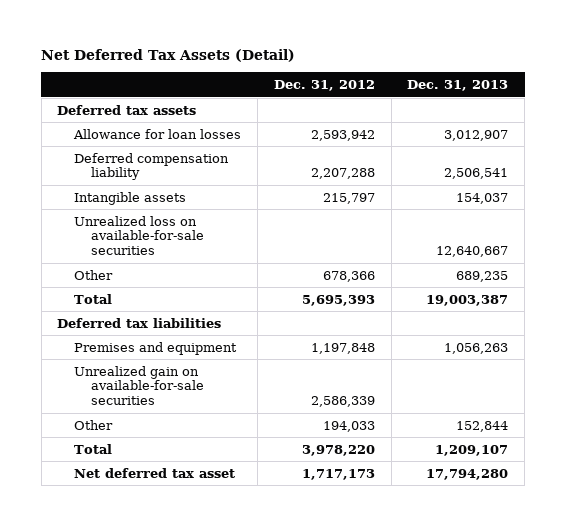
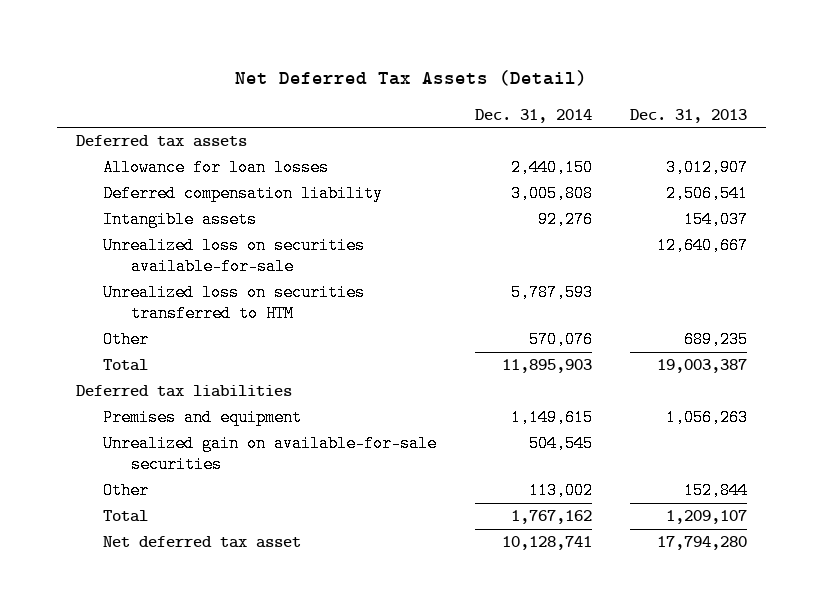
[273,79,375,91] Dec. 31, 2012 -> none
none -> [474,108,592,123] Dec. 31, 2014
[74,215,204,256] Unrealized loss on available-for-sale securities -> [103,237,366,275] Unrealized loss on securities available-for-sale
none -> [103,284,366,322] Unrealized loss on securities transferred to HTM

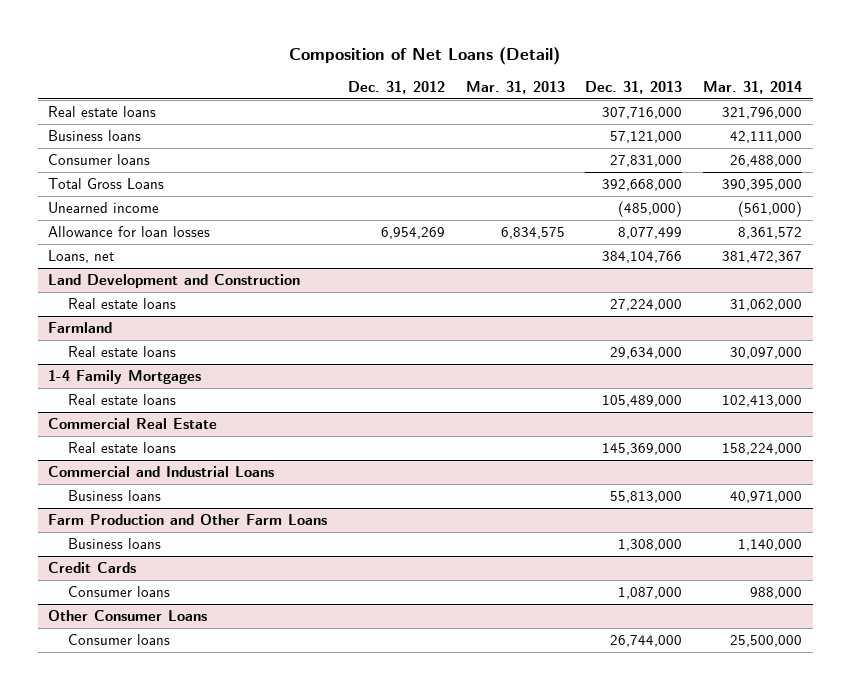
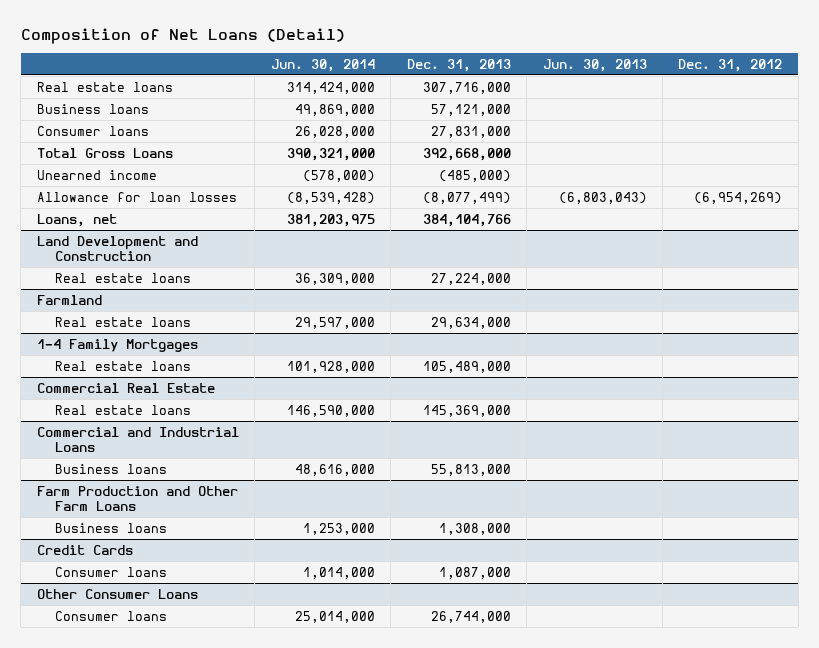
[465,81,565,95] Mar. 31, 2013 -> none
[703,81,803,95] Mar. 31, 2014 -> none
none -> [270,58,375,72] Jun. 30, 2014
none -> [542,58,647,72] Jun. 30, 2013
[380,227,445,240] 6,954,269 -> [694,191,783,204] (6,954,269)
[618,227,683,240] 8,077,499 -> [422,191,511,204] (8,077,499)

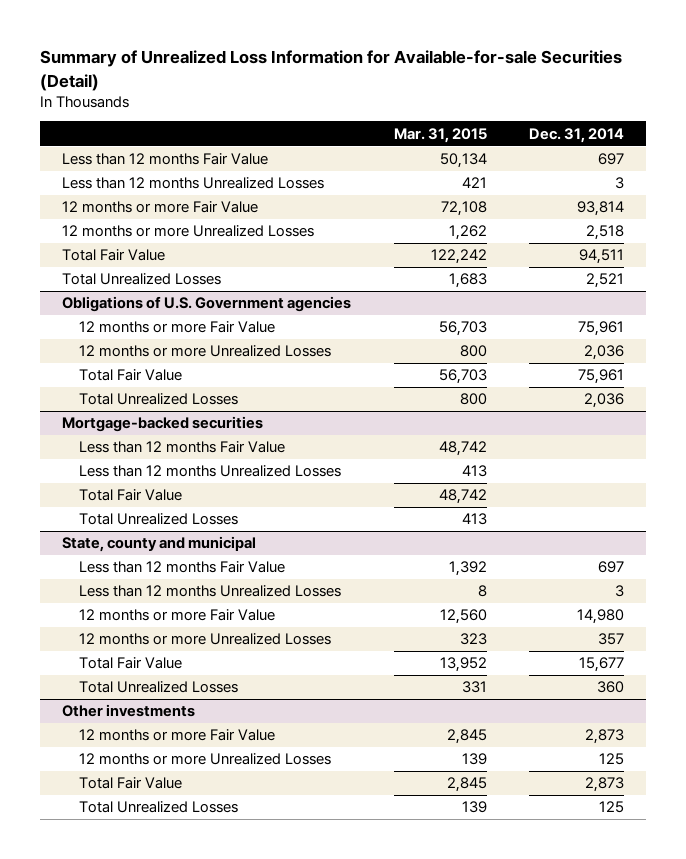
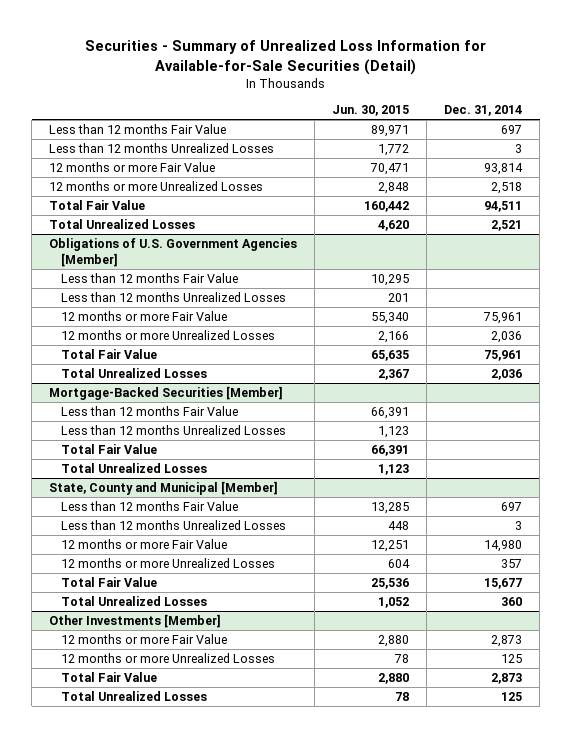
[40,50,623,91] Summary of Unrealized Loss Information for Available-for-sale Securities (Detail) -> [84,40,486,75] Securities - Summary of Unrealized Loss Information for Available-for-Sale Securities (Detail)
[393,127,487,143] Mar. 31, 2015 -> none
none -> [332,105,410,117] Jun. 30, 2015
[61,296,351,313] Obligations of U.S. Government agencies -> [49,237,298,267] Obligations of U.S. Government Agencies [Member]
none -> [60,272,238,283] Less than 12 months Fair Value
none -> [60,291,286,302] Less than 12 months Unrealized Losses
[61,416,263,433] Mortgage-backed securities -> [49,385,284,400] Mortgage-Backed Securities [Member]
[61,536,256,553] State, county and municipal -> [49,480,279,495] State, County and Municipal [Member]
[61,704,195,718] Other investments -> [49,613,222,628] Other Investments [Member]

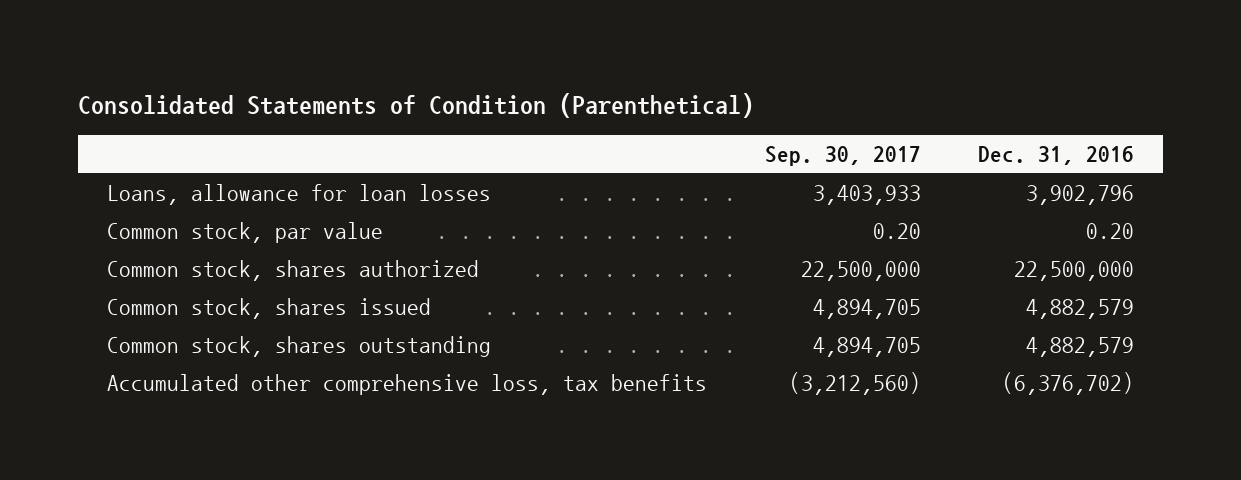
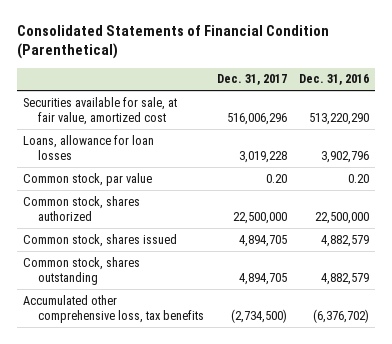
[77,92,754,118] Consolidated Statements of Condition (Parenthetical) -> [16,24,329,60] Consolidated Statements of Financial Condition (Parenthetical)
[764,145,921,166] Sep. 30, 2017 -> none
none -> [216,74,287,86] Dec. 31, 2017
none -> [22,96,177,126] Securities available for sale, at fair value, amortized cost

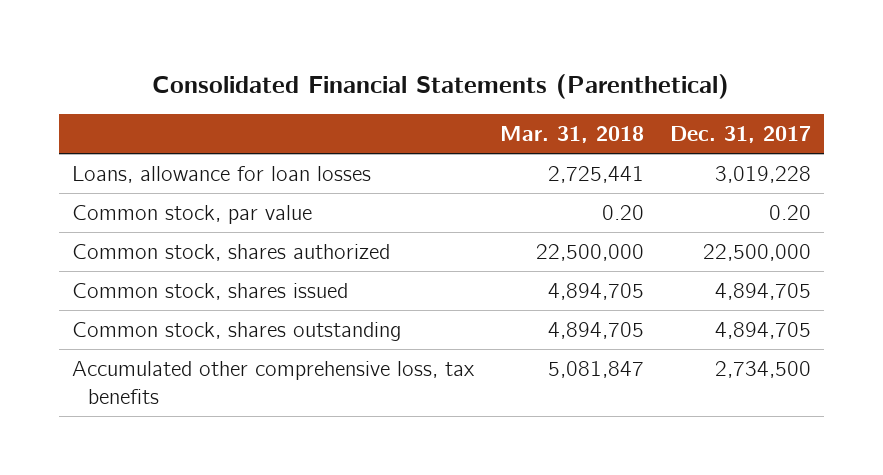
[16,24,329,60] Consolidated Statements of Financial Condition (Parenthetical) -> [152,73,730,99] Consolidated Financial Statements (Parenthetical)
[299,74,370,86] Dec. 31, 2016 -> none
none -> [499,126,644,144] Mar. 31, 2018
[22,96,177,126] Securities available for sale, at fair value, amortized cost -> none
[230,309,287,324] (2,734,500) -> [714,360,811,378] 2,734,500

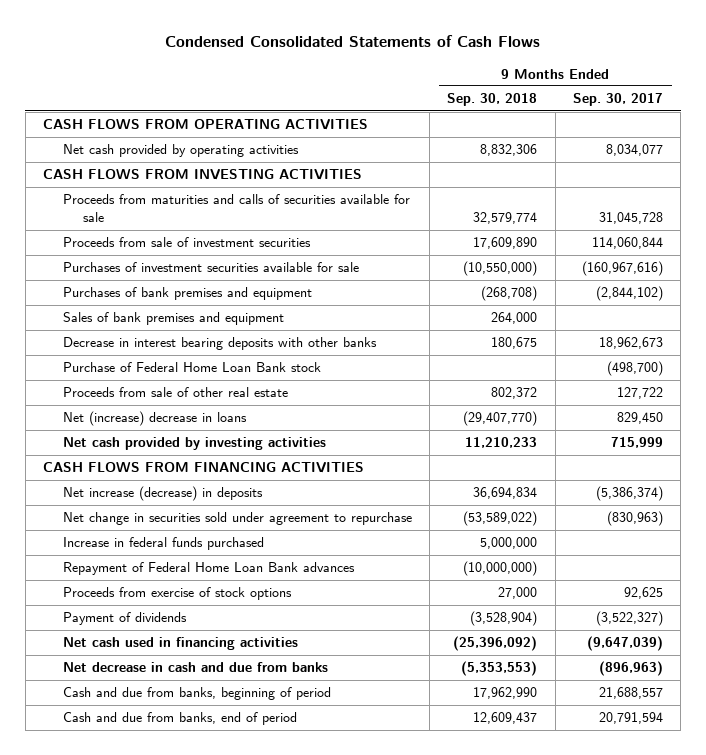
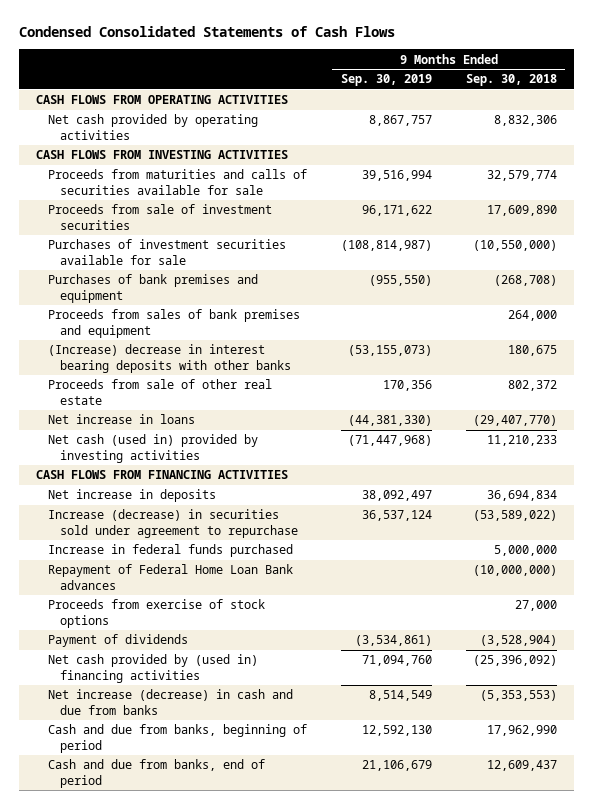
[573,93,664,107] Sep. 30, 2017 -> none
none -> [340,74,432,87] Sep. 30, 2019
[62,362,321,373] Purchase of Federal Home Loan Bank stock -> none
[62,312,284,326] Sales of bank premises and equipment -> [47,309,300,338] Proceeds from sales of bank premises and equipment
[62,337,377,351] Decrease in interest bearing deposits with other banks -> [47,344,291,373] (Increase) decrease in interest bearing deposits with other banks
[62,411,247,427] Net (increase) decrease in loans -> [47,414,195,425] Net increase in loans
[62,437,326,451] Net cash provided by investing activities -> [47,434,258,463] Net cash (used in) provided by investing activities
[62,486,263,502] Net increase (decrease) in deposits -> [47,489,216,503] Net increase in deposits
[62,512,412,526] Net change in securities sold under agreement to repurchase -> [47,509,298,538] Increase (decrease) in securities sold under agreement to repurchase
[62,637,298,651] Net cash used in financing activities -> [47,654,258,683] Net cash provided by (used in) financing activities
[62,662,328,673] Net decrease in cash and due from banks -> [47,689,293,715] Net increase (decrease) in cash and due from banks

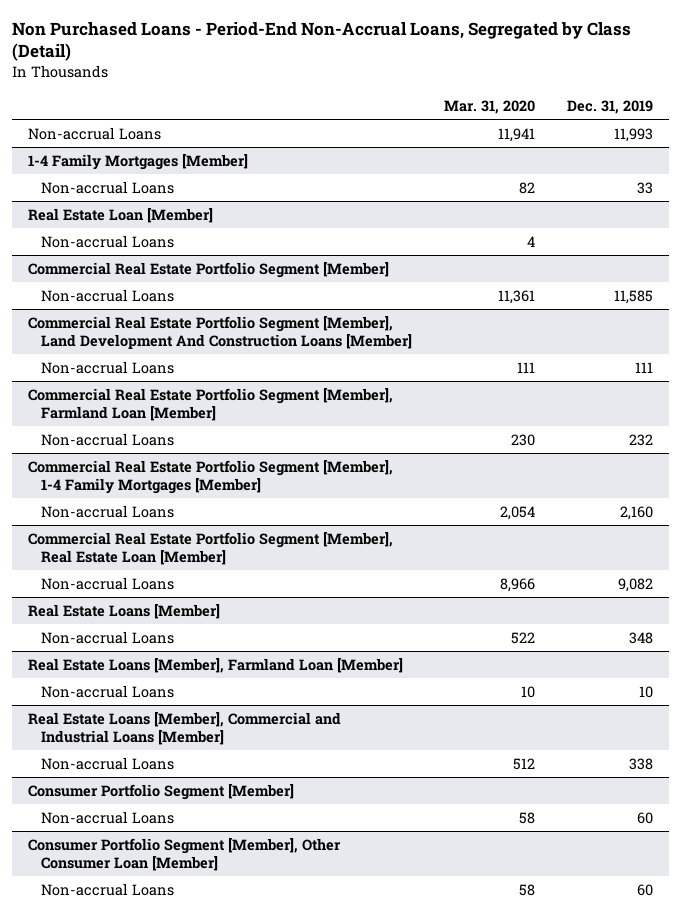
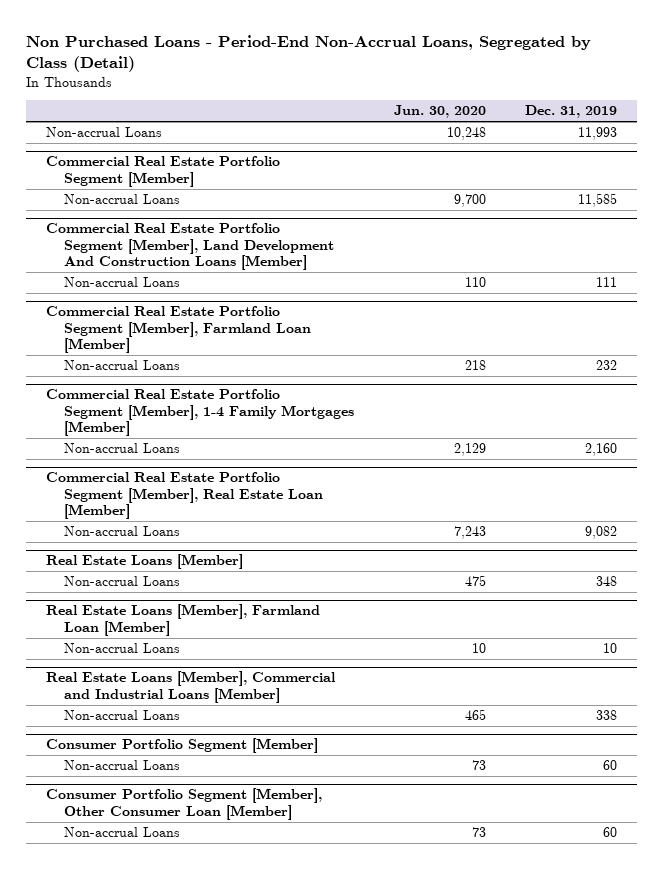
[443,99,535,114] Mar. 31, 2020 -> none
none -> [393,105,486,119] Jun. 30, 2020
[28,153,249,170] 1-4 Family Mortgages [Member] -> none
[40,180,174,194] Non-accrual Loans -> none
[28,207,214,223] Real Estate Loan [Member] -> none
[40,234,174,248] Non-accrual Loans -> none

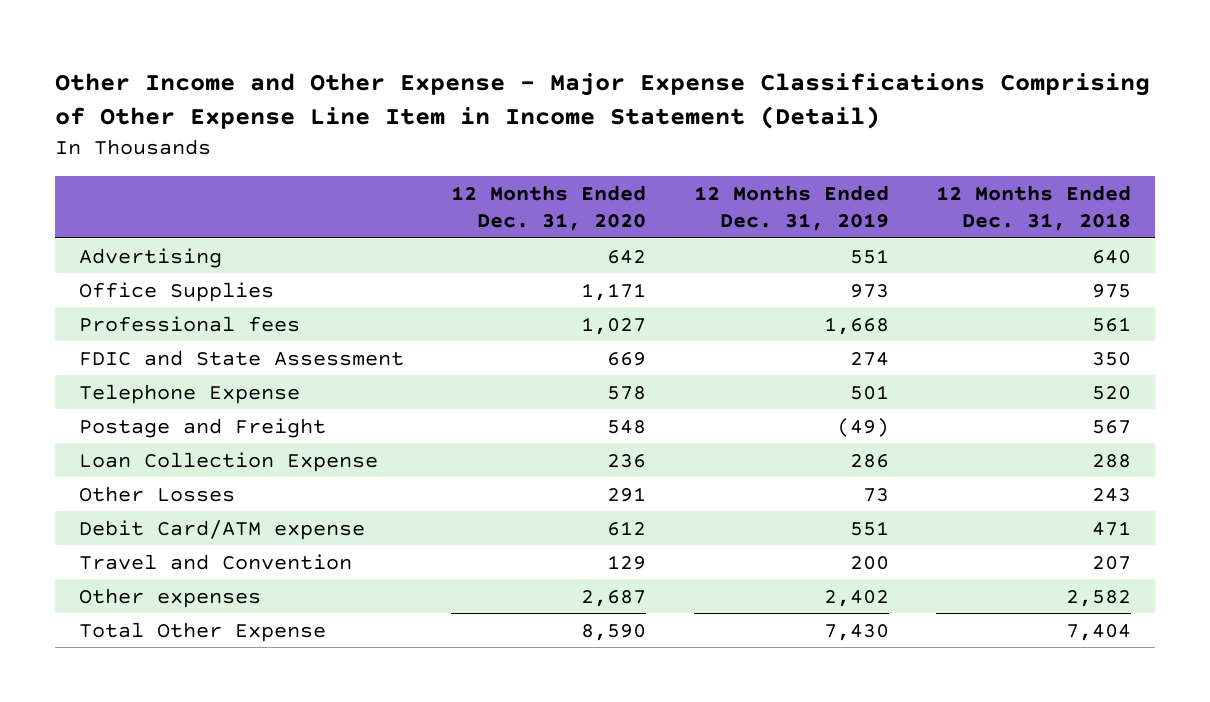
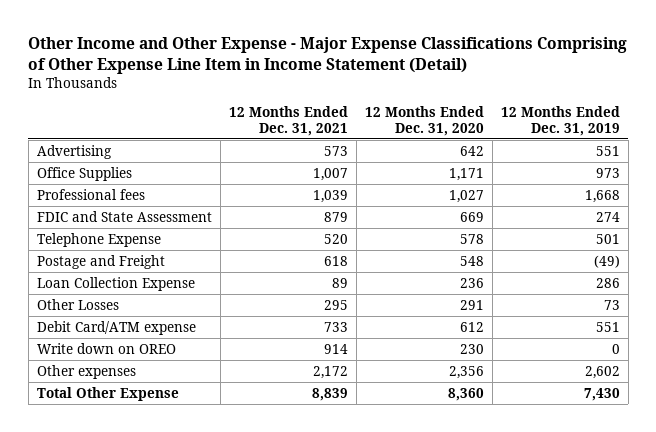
[936,184,1132,232] 12 Months Ended Dec. 31, 2018 -> none
none -> [228,105,348,136] 12 Months Ended Dec. 31, 2021
[78,553,352,570] Travel and Convention -> none
none -> [36,342,176,354] Write down on OREO
[581,589,647,607] 2,687 -> [448,365,484,379] 2,356
[823,589,889,607] 2,402 -> [584,365,620,379] 2,602
[581,623,647,641] 8,590 -> [447,387,484,401] 8,360

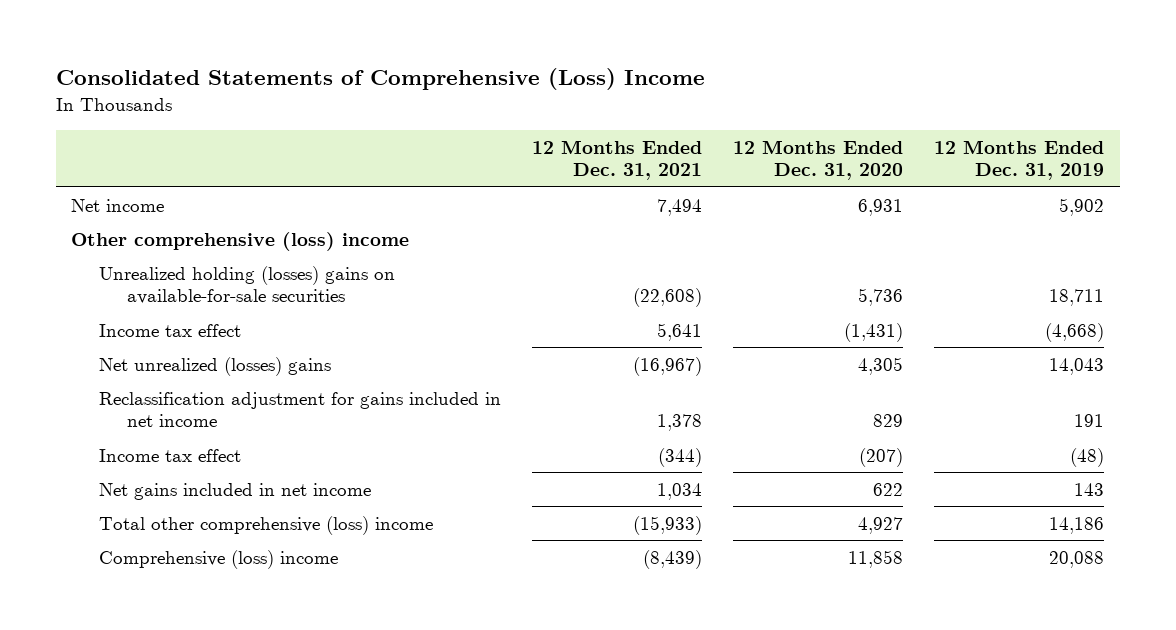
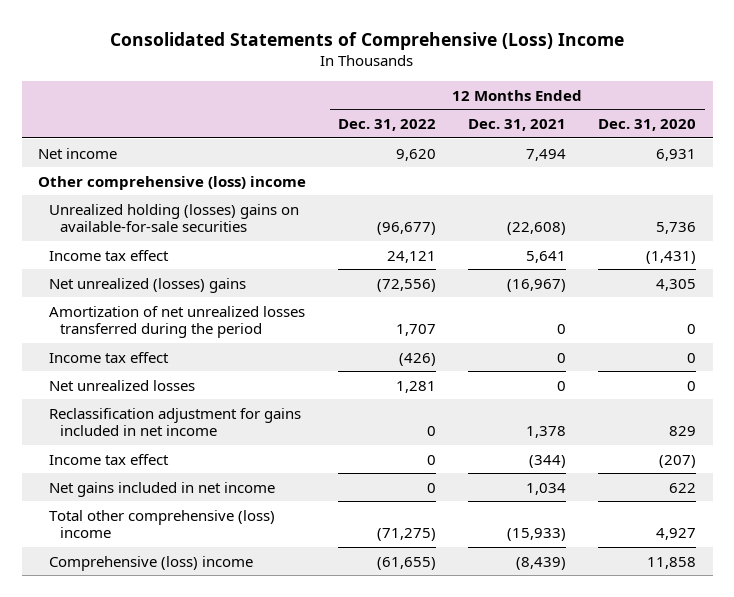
[934,139,1105,180] 12 Months Ended Dec. 31, 2019 -> none
none -> [338,119,437,132] Dec. 31, 2022
none -> [49,305,306,339] Amortization of net unrealized losses transferred during the period
none -> [49,351,170,363] Income tax effect
none -> [49,379,196,391] Net unrealized losses

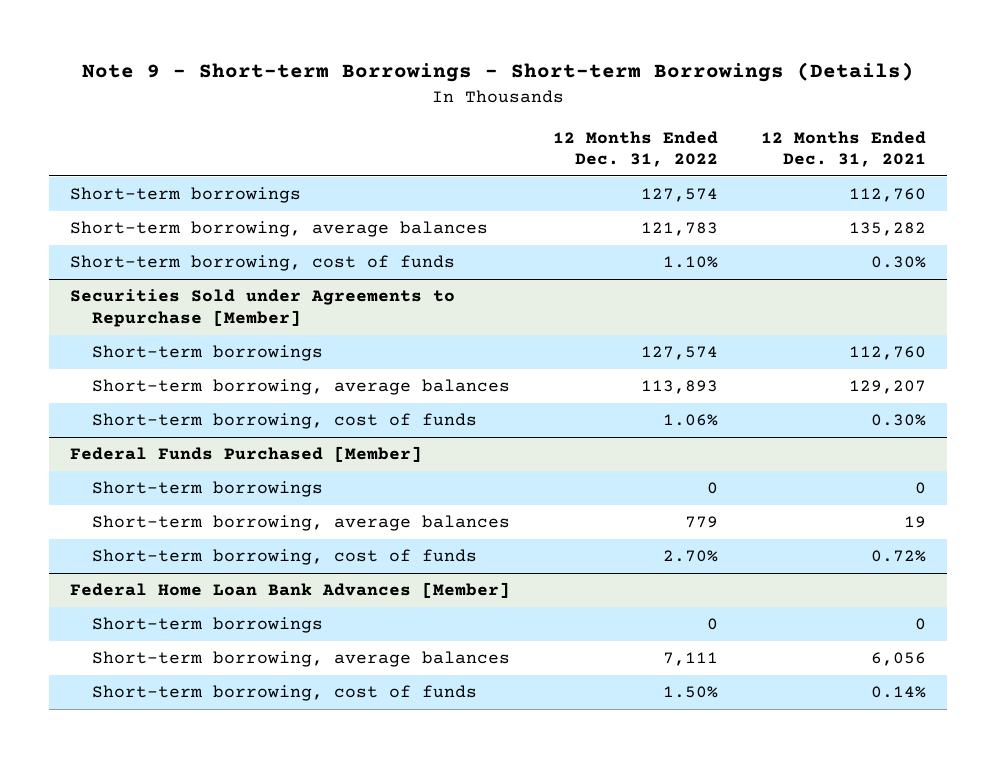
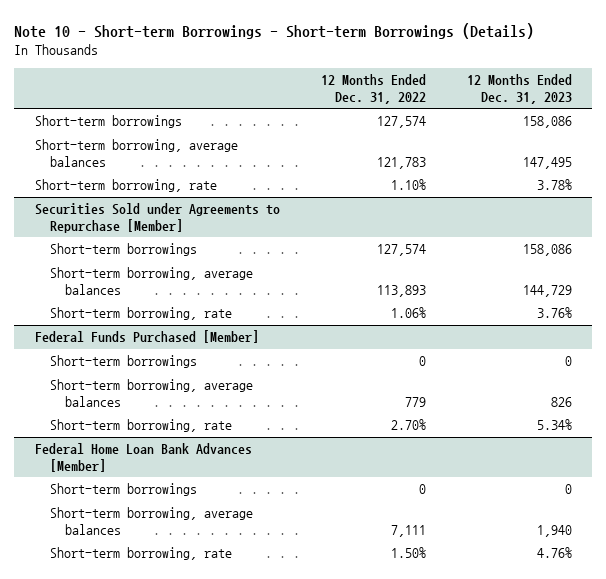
[82,62,915,83] Note 9 - Short-term Borrowings - Short-term Borrowings (Details) -> [14,22,535,39] Note 10 - Short-term Borrowings - Short-term Borrowings (Details)
[761,130,927,167] 12 Months Ended Dec. 31, 2021 -> none
none -> [466,74,572,104] 12 Months Ended Dec. 31, 2023
[70,255,456,272] Short-term borrowing, cost of funds -> none
none -> [34,179,217,193] Short-term borrowing, rate
[91,413,477,430] Short-term borrowing, cost of funds -> none
none -> [49,307,232,321] Short-term borrowing, rate
[91,549,477,566] Short-term borrowing, cost of funds -> none
none -> [49,419,232,433] Short-term borrowing, rate
[91,685,477,702] Short-term borrowing, cost of funds -> none
none -> [49,547,232,561] Short-term borrowing, rate

